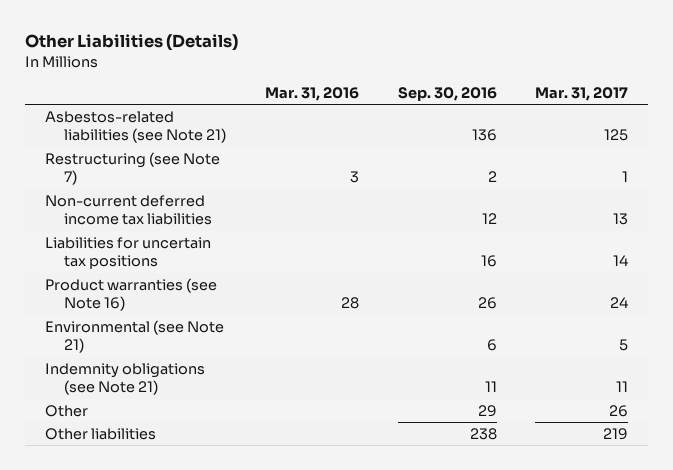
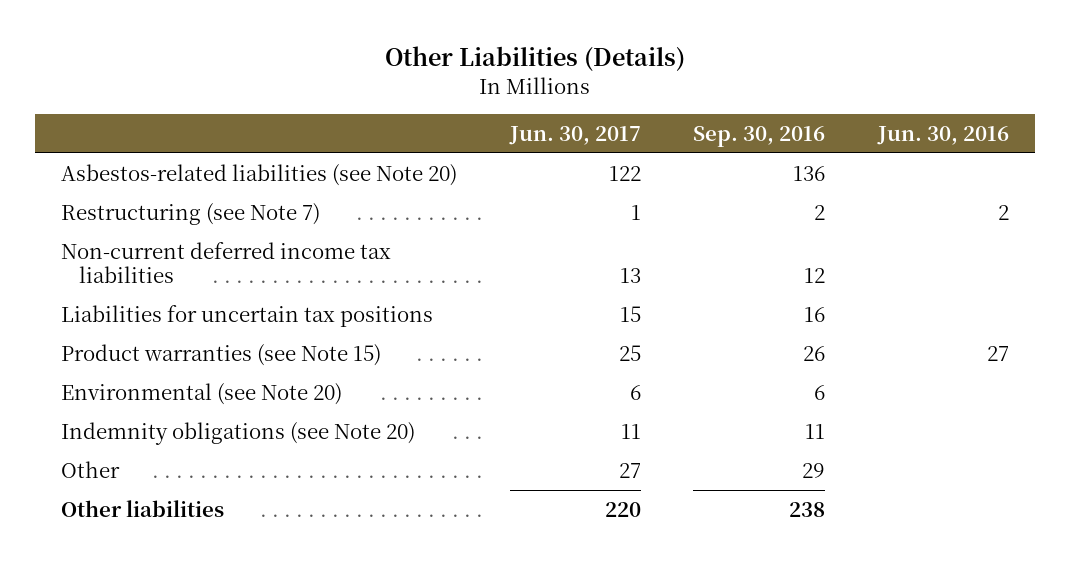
[264,86,359,101] Mar. 31, 2016 -> none
[535,86,629,101] Mar. 31, 2017 -> none
none -> [508,125,641,145] Jun. 30, 2017
none -> [876,125,1009,145] Jun. 30, 2016
[44,110,226,144] Asbestos-related liabilities (see Note 21) -> [61,163,458,186] Asbestos-related liabilities (see Note 20)
[44,277,217,312] Product warranties (see Note 16) -> [61,343,382,366] Product warranties (see Note 15)
[44,319,224,354] Environmental (see Note 21) -> [61,382,343,405] Environmental (see Note 20)
[44,362,205,396] Indemnity obligations (see Note 21) -> [61,421,416,445] Indemnity obligations (see Note 20)

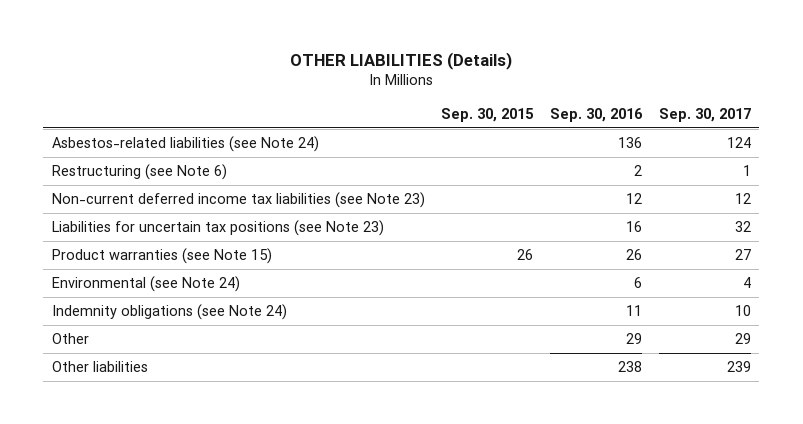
[385,46,686,72] Other Liabilities (Details) -> [290,51,513,70] OTHER LIABILITIES (Details)
[508,125,641,145] Jun. 30, 2017 -> none
[876,125,1009,145] Jun. 30, 2016 -> none
none -> [441,107,535,122] Sep. 30, 2015
none -> [658,107,751,122] Sep. 30, 2017
[61,163,458,186] Asbestos-related liabilities (see Note 20) -> [51,136,319,153] Asbestos-related liabilities (see Note 24)
[61,202,321,225] Restructuring (see Note 7) -> [51,164,227,181] Restructuring (see Note 6)
[61,241,392,283] Non-current deferred income tax liabilities -> [51,192,425,209] Non-current deferred income tax liabilities (see Note 23)
[61,304,434,327] Liabilities for uncertain tax positions -> [51,220,384,237] Liabilities for uncertain tax positions (see Note 23)
[61,382,343,405] Environmental (see Note 20) -> [51,276,240,293] Environmental (see Note 24)
[61,421,416,445] Indemnity obligations (see Note 20) -> [51,304,287,321] Indemnity obligations (see Note 24)

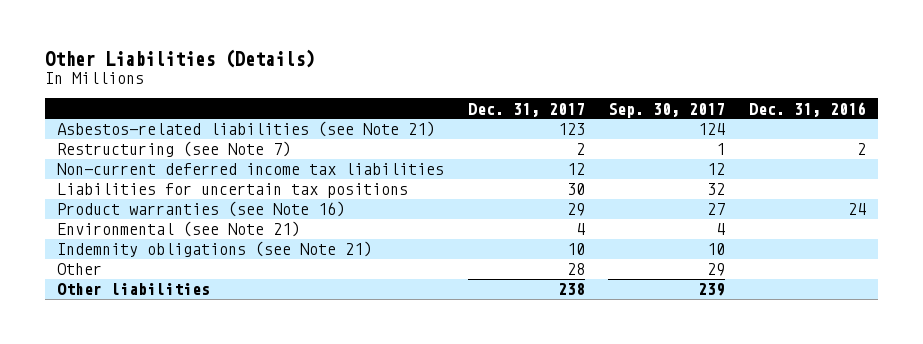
[290,51,513,70] OTHER LIABILITIES (Details) -> [44,49,315,69] Other Liabilities (Details)
[441,107,535,122] Sep. 30, 2015 -> none
[550,107,644,122] Sep. 30, 2016 -> none
none -> [467,102,585,117] Dec. 31, 2017
none -> [749,101,867,117] Dec. 31, 2016
[51,136,319,153] Asbestos-related liabilities (see Note 24) -> [56,121,435,138] Asbestos-related liabilities (see Note 21)
[51,164,227,181] Restructuring (see Note 6) -> [56,141,291,158] Restructuring (see Note 7)
[51,192,425,209] Non-current deferred income tax liabilities (see Note 23) -> [56,163,444,176] Non-current deferred income tax liabilities
[51,220,384,237] Liabilities for uncertain tax positions (see Note 23) -> [56,183,408,199] Liabilities for uncertain tax positions
[51,248,272,265] Product warranties (see Note 15) -> [56,201,345,218] Product warranties (see Note 16)
[51,276,240,293] Environmental (see Note 24) -> [56,221,300,238] Environmental (see Note 21)
[51,304,287,321] Indemnity obligations (see Note 24) -> [56,241,372,258] Indemnity obligations (see Note 21)

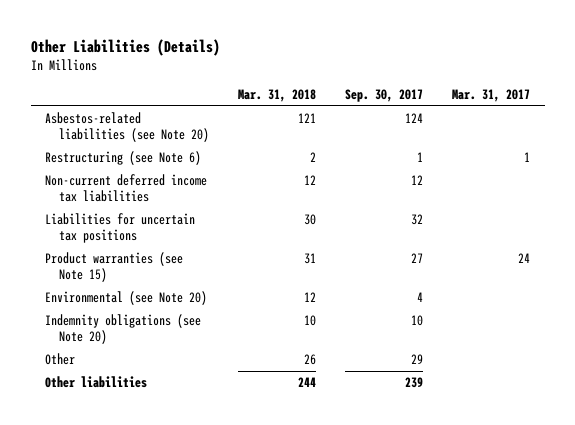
[467,102,585,117] Dec. 31, 2017 -> none
[749,101,867,117] Dec. 31, 2016 -> none
none -> [237,89,316,103] Mar. 31, 2018
none -> [451,89,530,103] Mar. 31, 2017
[56,121,435,138] Asbestos-related liabilities (see Note 21) -> [45,112,209,142] Asbestos-related liabilities (see Note 20)
[56,141,291,158] Restructuring (see Note 7) -> [45,151,202,166] Restructuring (see Note 6)
[56,201,345,218] Product warranties (see Note 16) -> [45,252,184,282] Product warranties (see Note 15)
[56,221,300,238] Environmental (see Note 21) -> [45,291,208,306] Environmental (see Note 20)
[56,241,372,258] Indemnity obligations (see Note 21) -> [45,314,202,344] Indemnity obligations (see Note 20)

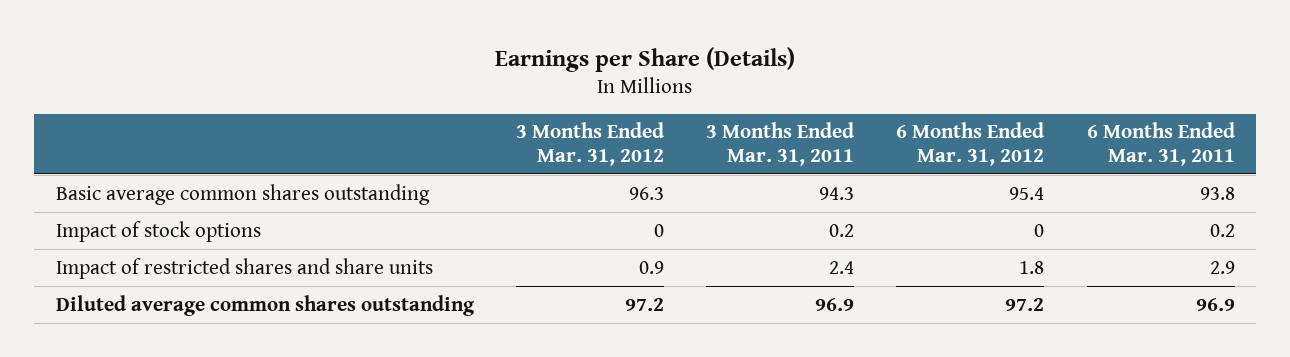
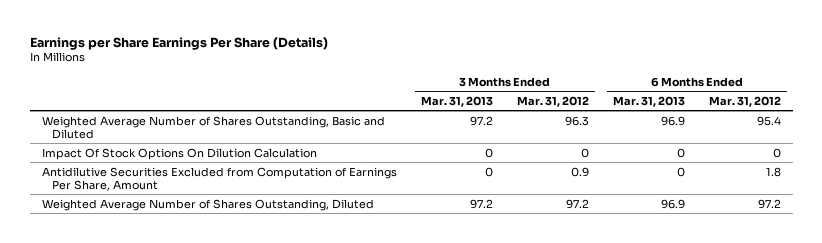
[495,46,796,72] Earnings per Share (Details) -> [29,36,328,50] Earnings per Share Earnings Per Share (Details)
[706,122,855,166] 3 Months Ended Mar. 31, 2011 -> none
[1086,122,1235,166] 6 Months Ended Mar. 31, 2011 -> none
none -> [420,95,493,107] Mar. 31, 2013
none -> [612,95,685,107] Mar. 31, 2013
[55,183,430,205] Basic average common shares outstanding -> [41,115,385,139] Weighted Average Number of Shares Outstanding, Basic and Diluted
[55,220,261,242] Impact of stock options -> [41,147,317,160] Impact Of Stock Options On Dilution Calculation
[55,257,433,279] Impact of restricted shares and share units -> [41,166,397,191] Antidilutive Securities Excluded from Computation of Earnings Per Share, Amount
[55,294,475,316] Diluted average common shares outstanding -> [41,198,374,211] Weighted Average Number of Shares Outstanding, Diluted

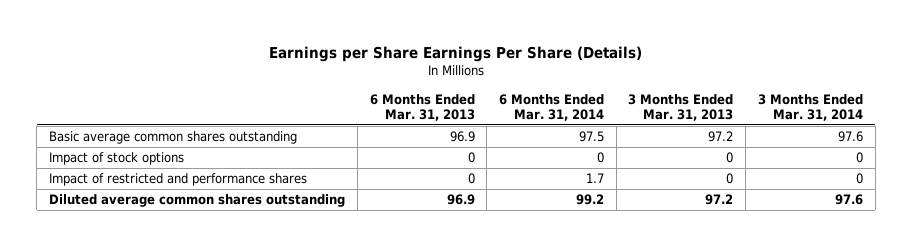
[516,95,589,107] Mar. 31, 2012 -> none
[708,95,781,107] Mar. 31, 2012 -> none
none -> [499,93,605,122] 6 Months Ended Mar. 31, 2014
none -> [757,93,863,122] 3 Months Ended Mar. 31, 2014
[41,115,385,139] Weighted Average Number of Shares Outstanding, Basic and Diluted -> [49,131,298,145] Basic average common shares outstanding
[41,147,317,160] Impact Of Stock Options On Dilution Calculation -> [49,152,185,166] Impact of stock options
[41,166,397,191] Antidilutive Securities Excluded from Computation of Earnings Per Share, Amount -> [49,173,308,187] Impact of restricted and performance shares
[41,198,374,211] Weighted Average Number of Shares Outstanding, Diluted -> [49,194,346,208] Diluted average common shares outstanding

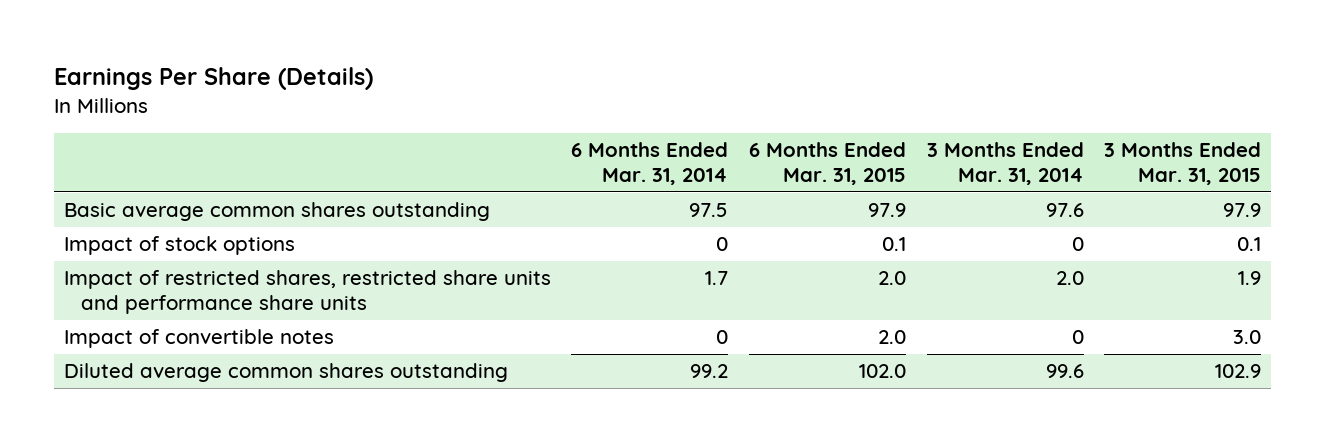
[269,45,643,62] Earnings per Share Earnings Per Share (Details) -> [53,67,373,91] Earnings Per Share (Details)
[369,93,475,122] 6 Months Ended Mar. 31, 2013 -> none
[628,93,734,122] 3 Months Ended Mar. 31, 2013 -> none
none -> [749,142,907,185] 6 Months Ended Mar. 31, 2015
none -> [1104,142,1262,185] 3 Months Ended Mar. 31, 2015
[49,173,308,187] Impact of restricted and performance shares -> [63,270,551,314] Impact of restricted shares, restricted share units and performance share units
[855,173,863,185] 0 -> [1055,271,1084,286] 2.0
none -> [63,329,334,349] Impact of convertible notes
[834,194,863,206] 97.6 -> [1045,364,1084,379] 99.6

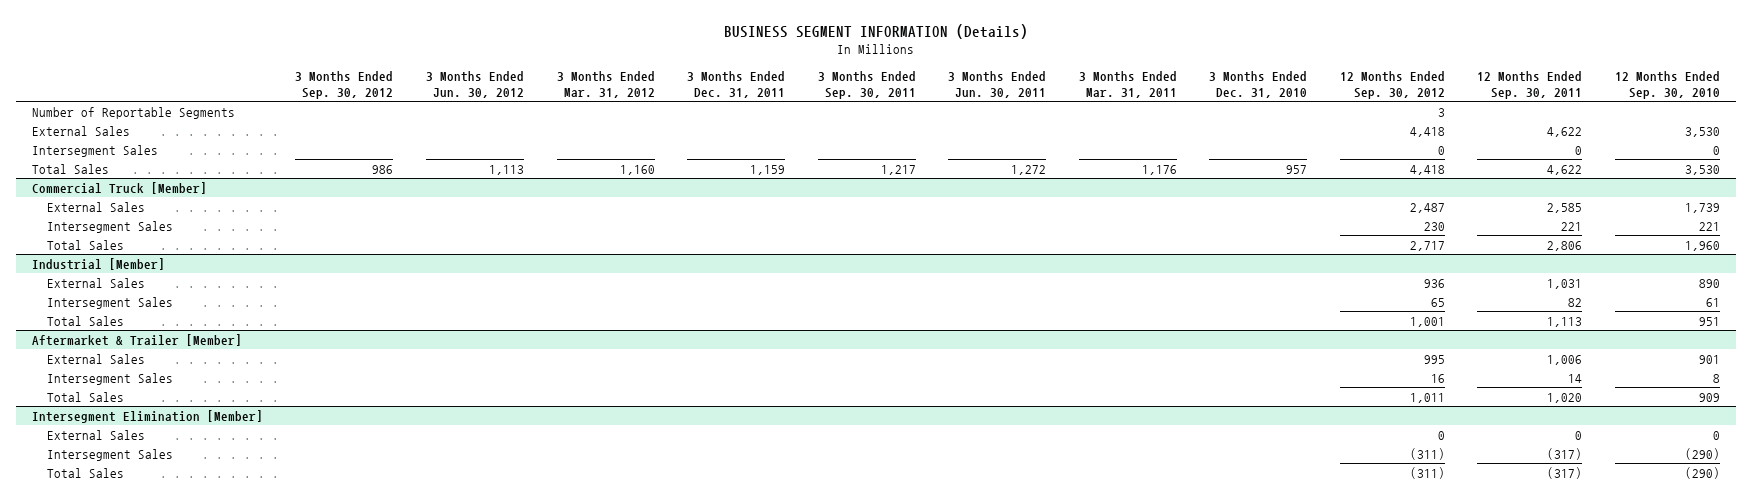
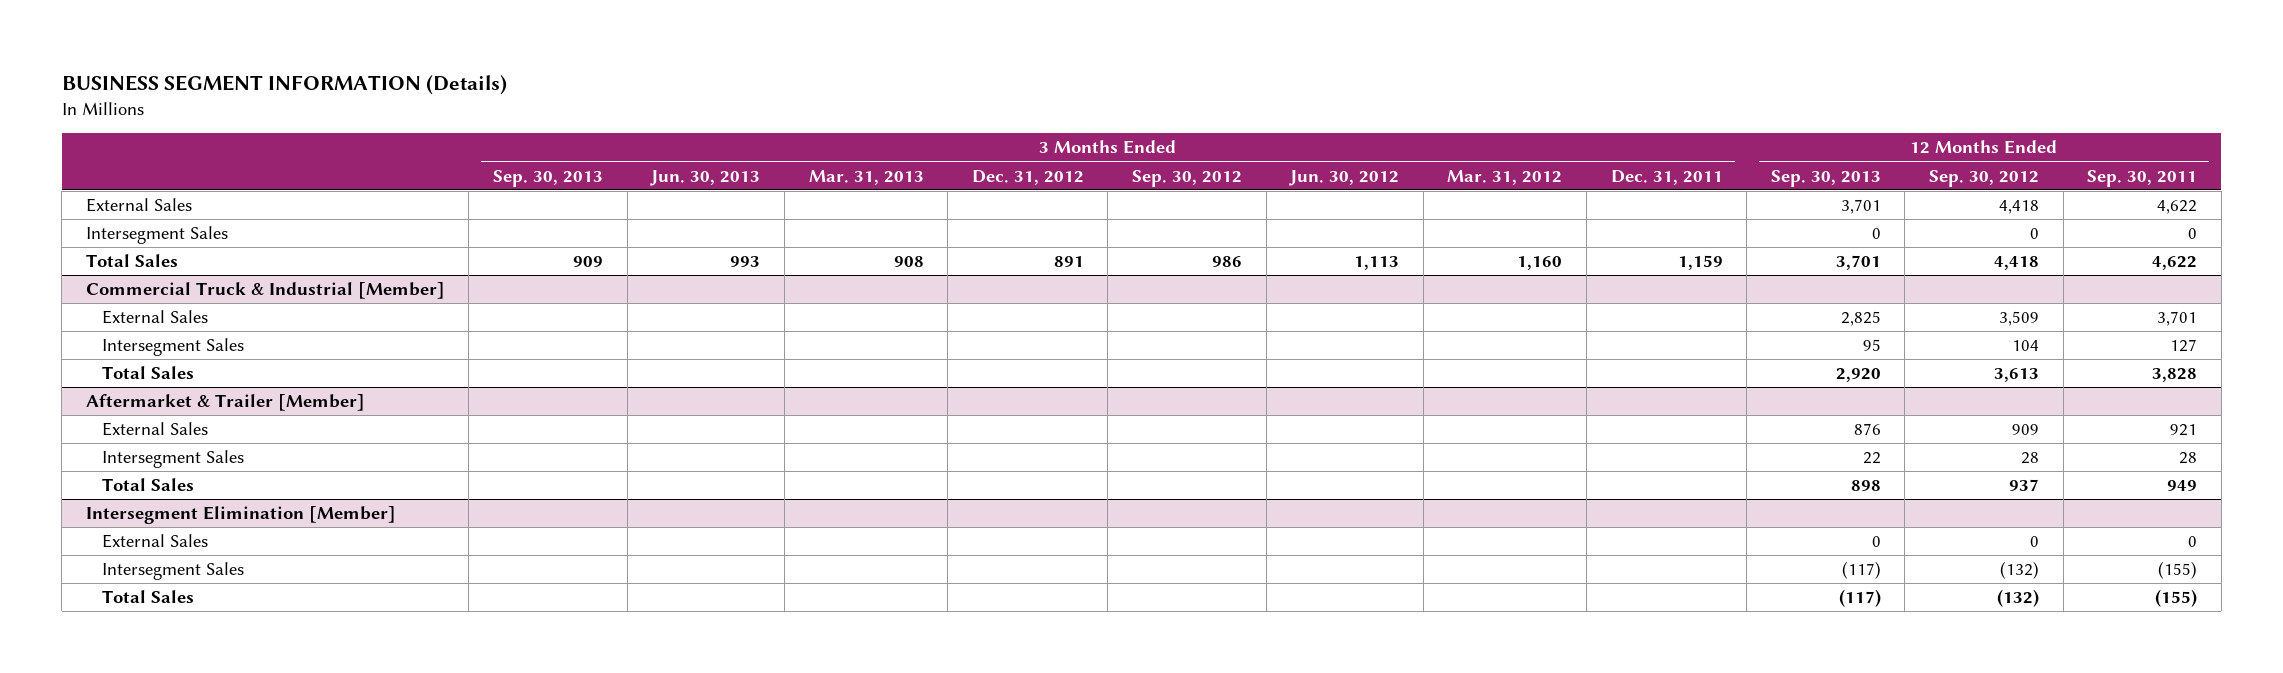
[817,70,916,99] 3 Months Ended Sep. 30, 2011 -> none
[948,70,1047,98] 3 Months Ended Jun. 30, 2011 -> none
[1078,70,1177,98] 3 Months Ended Mar. 31, 2011 -> none
[1209,70,1308,98] 3 Months Ended Dec. 31, 2010 -> none
[1614,70,1720,99] 12 Months Ended Sep. 30, 2010 -> none
none -> [493,169,604,187] Sep. 30, 2013
none -> [650,169,761,186] Jun. 30, 2013
none -> [808,169,924,185] Mar. 31, 2013
none -> [971,169,1084,185] Dec. 31, 2012
none -> [1770,169,1881,187] Sep. 30, 2013
[31,106,235,119] Number of Reportable Segments -> none
[31,257,165,270] Industrial [Member] -> none
[46,277,145,288] External Sales -> none
[46,296,173,309] Intersegment Sales -> none
[46,315,124,326] Total Sales -> none
[31,181,207,194] Commercial Truck [Member] -> [85,282,445,300] Commercial Truck & Industrial [Member]
[1409,202,1445,213] 2,487 -> [1999,311,2040,327] 3,509
[1547,202,1583,213] 2,585 -> [2157,311,2198,327] 3,701
[1423,221,1445,231] 230 -> [2012,340,2040,352] 104
[1561,221,1583,231] 221 -> [2170,339,2198,353] 127
[1409,240,1445,251] 2,717 -> [1994,368,2040,383] 3,613
[1547,240,1583,251] 2,806 -> [2152,368,2198,383] 3,828
[1423,354,1445,364] 995 -> [2012,424,2040,436] 909
[1547,354,1583,365] 1,006 -> [2170,424,2198,437] 921
[1430,373,1445,383] 16 -> [2021,452,2040,465] 28
[1568,373,1583,383] 14 -> [2179,452,2198,465] 28
[1409,392,1445,403] 1,011 -> [2009,479,2040,492] 937
[1547,392,1583,403] 1,020 -> [2167,480,2198,492] 949
[1409,447,1445,460] (311) -> [2000,561,2040,580] (132)
[1547,447,1583,460] (317) -> [2158,561,2198,580] (155)
[1409,466,1445,479] (311) -> [1997,589,2040,608] (132)
[1547,466,1583,479] (317) -> [2155,589,2198,608] (155)

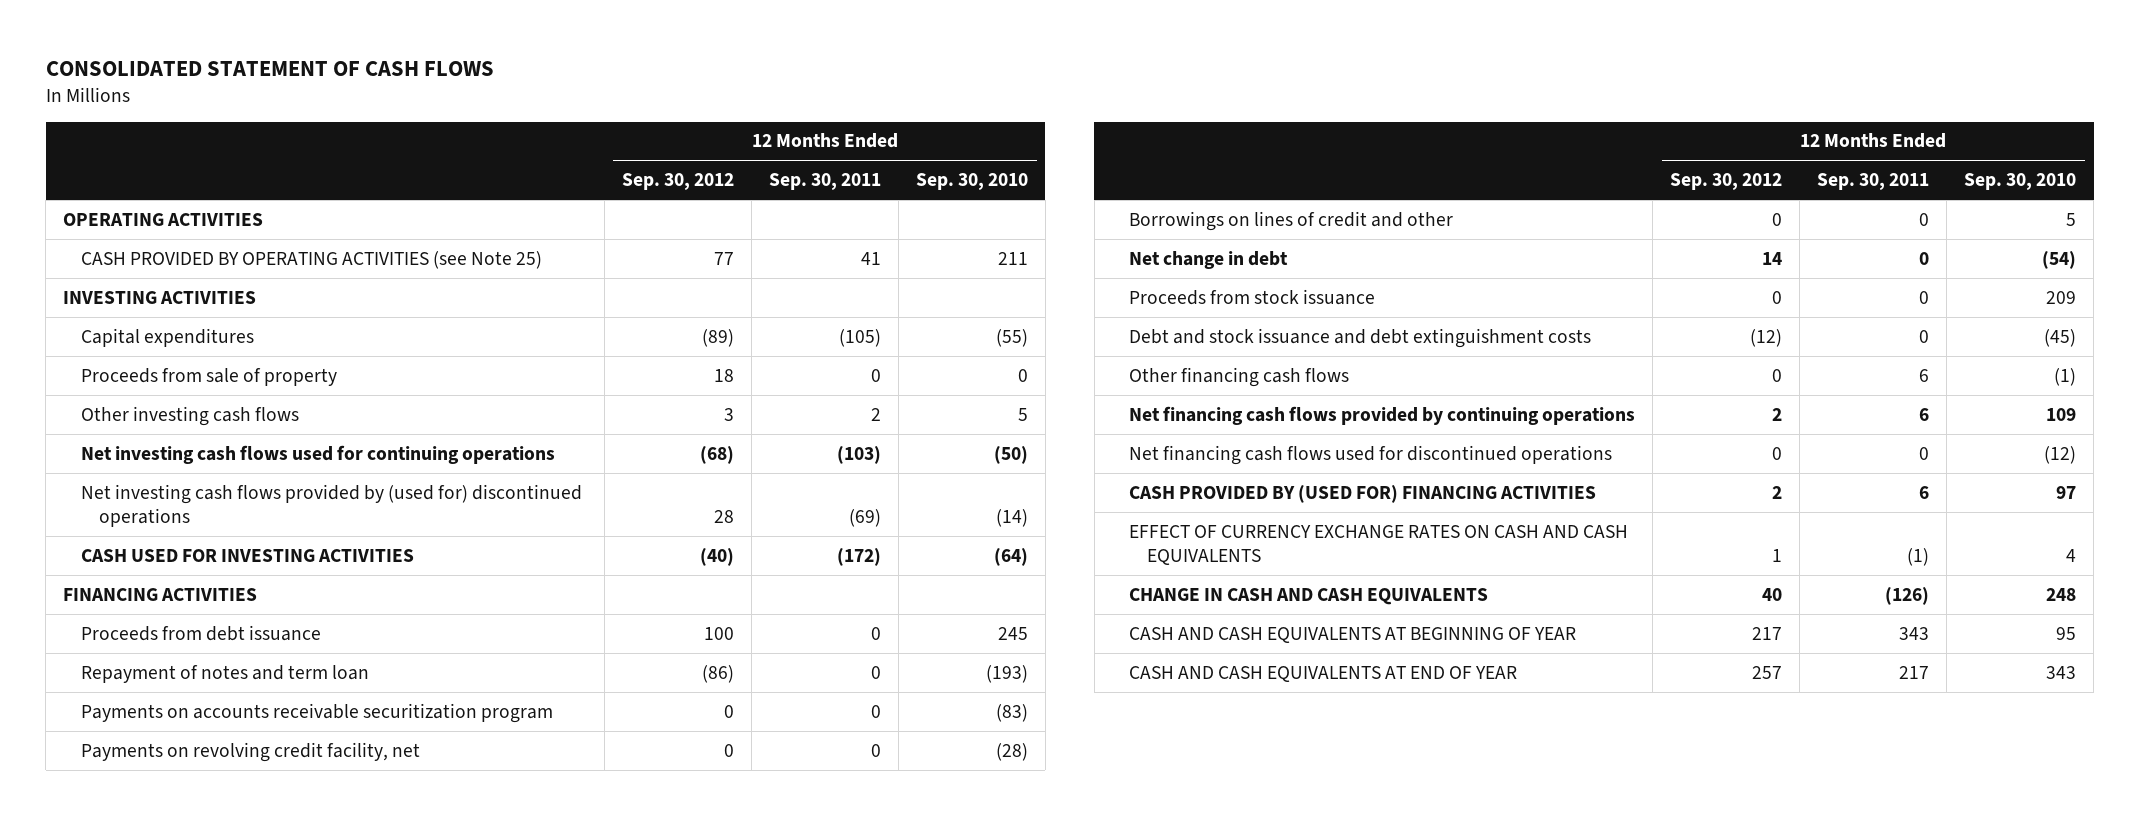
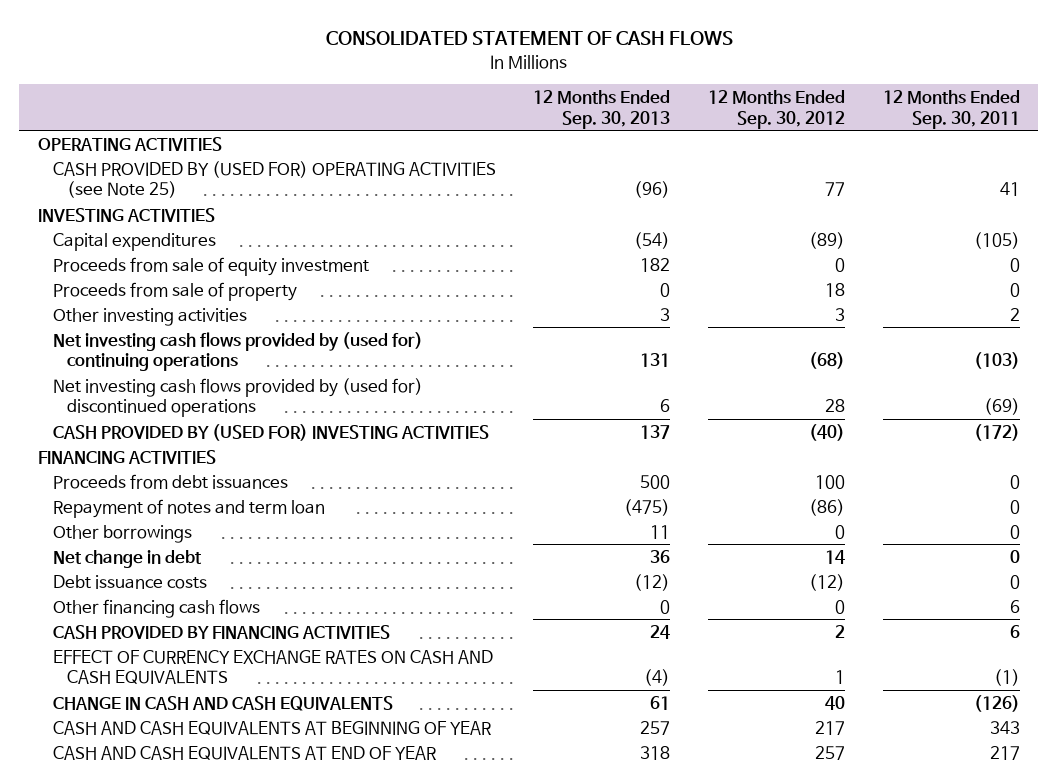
[915,173,1028,191] Sep. 30, 2010 -> none
none -> [533,90,671,129] 12 Months Ended Sep. 30, 2013
[80,250,542,269] CASH PROVIDED BY OPERATING ACTIVITIES (see Note 25) -> [52,160,496,199] CASH PROVIDED BY (USED FOR) OPERATING ACTIVITIES (see Note 25)
none -> [52,256,369,276] Proceeds from sale of equity investment
[80,405,299,426] Other investing cash flows -> [52,307,247,326] Other investing activities
[80,444,555,464] Net investing cash flows used for continuing operations -> [52,331,423,372] Net investing cash flows provided by (used for) continuing operations
[80,548,414,562] CASH USED FOR INVESTING ACTIVITIES -> [52,423,489,441] CASH PROVIDED BY (USED FOR) INVESTING ACTIVITIES
[80,624,321,641] Proceeds from debt issuance -> [52,473,288,489] Proceeds from debt issuances
[80,702,553,723] Payments on accounts receivable securitization program -> none
[80,741,420,762] Payments on revolving credit facility, net -> none
[1129,210,1454,231] Borrowings on lines of credit and other -> [52,524,192,543] Other borrowings
[1129,288,1376,305] Proceeds from stock issuance -> none
[1129,327,1592,348] Debt and stock issuance and debt extinguishment costs -> [52,574,207,589] Debt issuance costs
[1129,405,1636,425] Net financing cash flows provided by continuing operations -> none
[1129,444,1613,465] Net financing cash flows used for discontinued operations -> none
[1129,484,1597,503] CASH PROVIDED BY (USED FOR) FINANCING ACTIVITIES -> [52,624,390,639] CASH PROVIDED BY FINANCING ACTIVITIES

